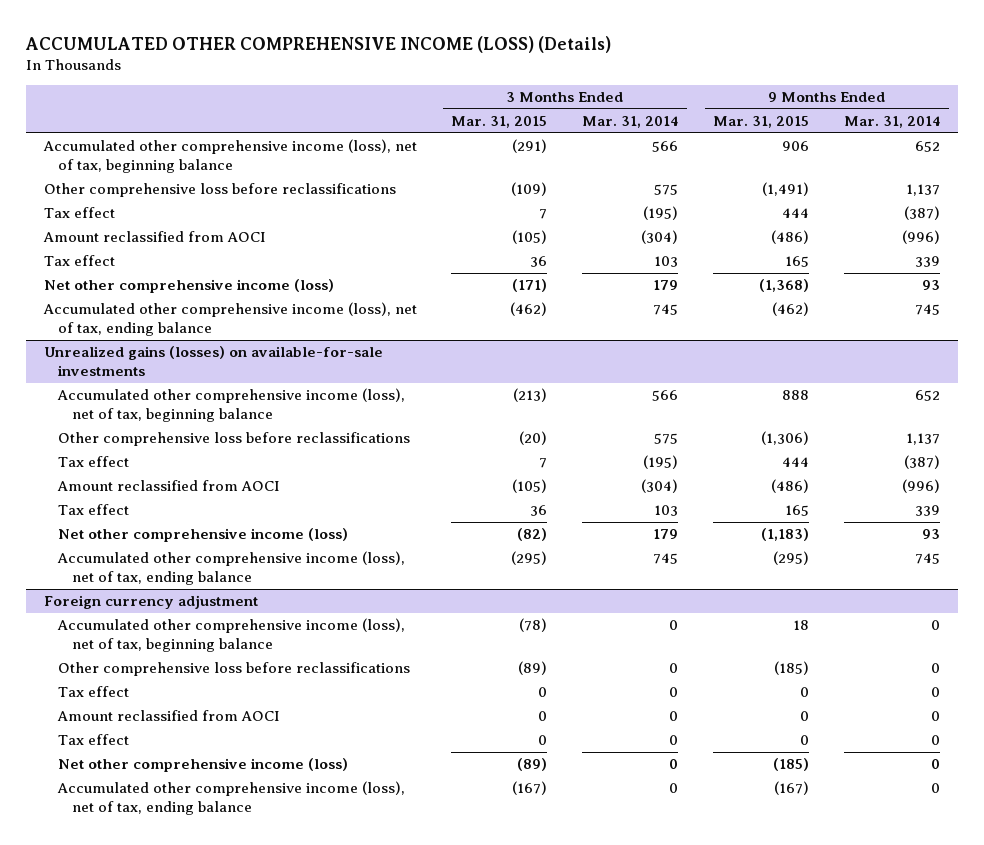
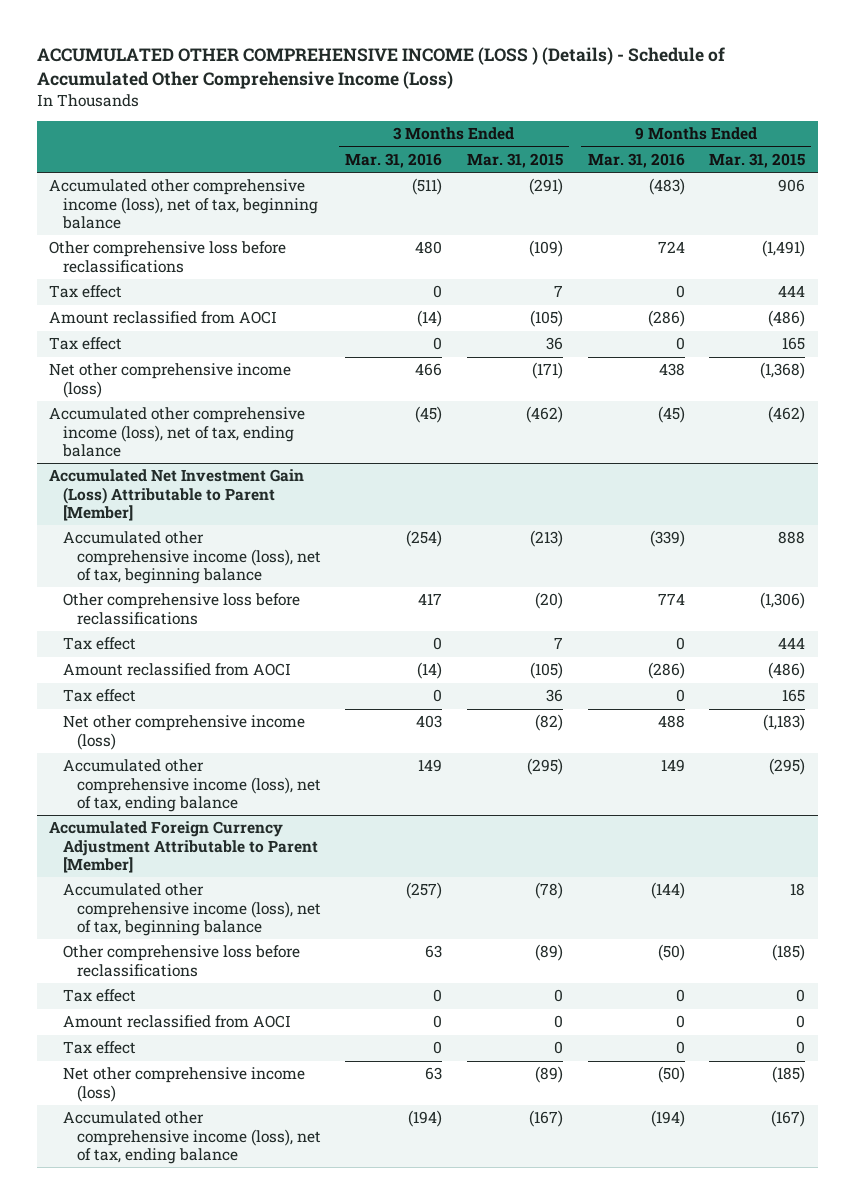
[25,35,612,53] ACCUMULATED OTHER COMPREHENSIVE INCOME (LOSS) (Details) -> [36,46,725,89] ACCUMULATED OTHER COMPREHENSIVE INCOME (LOSS ) (Details) - Schedule of Accumulated Other Comprehensive Income (Loss)
[582,116,679,129] Mar. 31, 2014 -> none
[844,116,941,129] Mar. 31, 2014 -> none
none -> [345,153,443,169] Mar. 31, 2016
none -> [587,153,685,169] Mar. 31, 2016
[43,346,383,377] Unrealized gains (losses) on available-for-sale investments -> [49,469,305,522] Accumulated Net Investment Gain (Loss) Attributable to Parent [Member]
[43,595,258,610] Foreign currency adjustment -> [49,821,318,874] Accumulated Foreign Currency Adjustment Attributable to Parent [Member]

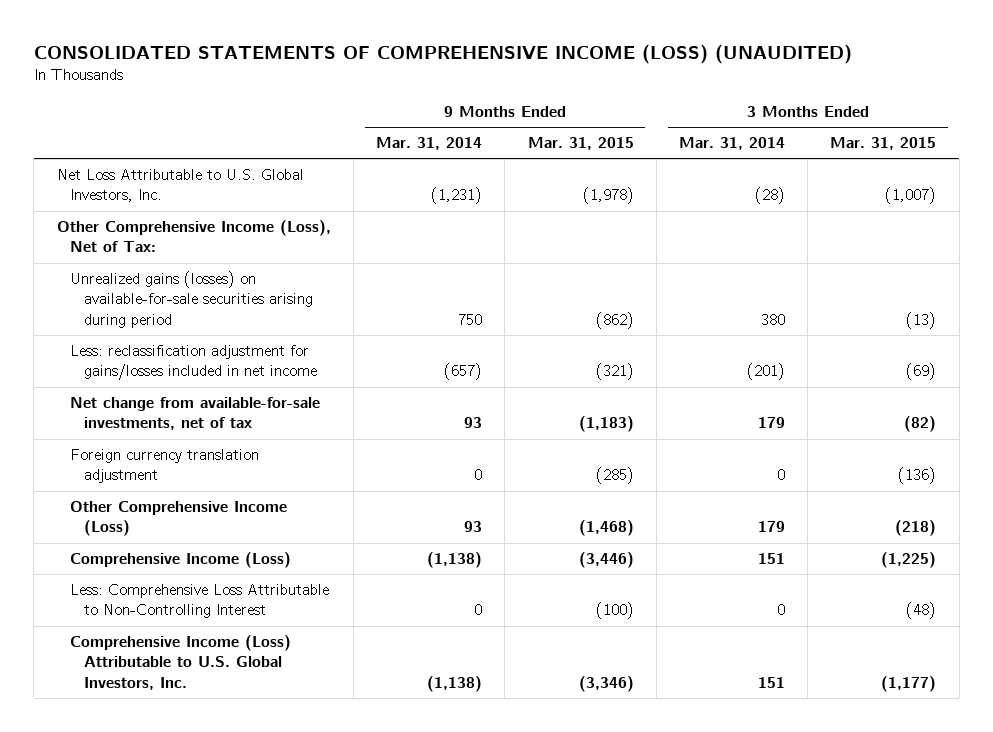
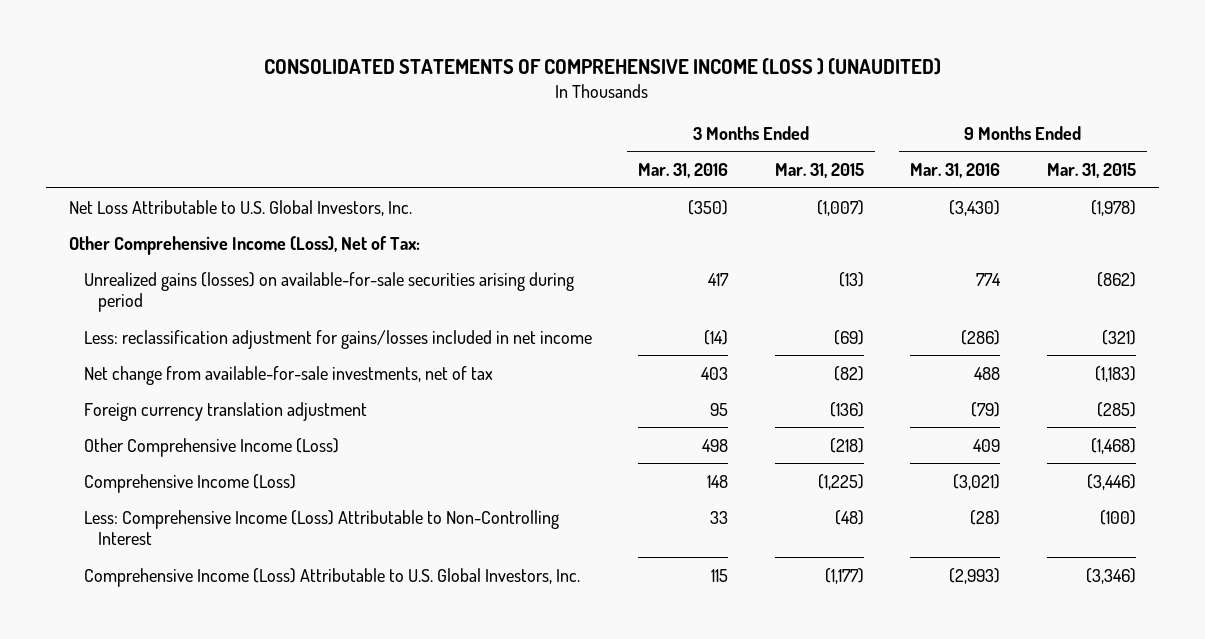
[33,43,852,64] CONSOLIDATED STATEMENTS OF COMPREHENSIVE INCOME (LOSS) (UNAUDITED) -> [264,57,942,75] CONSOLIDATED STATEMENTS OF COMPREHENSIVE INCOME (LOSS ) (UNAUDITED)
[376,137,483,151] Mar. 31, 2014 -> none
[679,137,786,151] Mar. 31, 2014 -> none
none -> [638,163,729,179] Mar. 31, 2016
none -> [910,163,1001,179] Mar. 31, 2016
[70,584,330,619] Less: Comprehensive Loss Attributable to Non-Controlling Interest -> [83,509,559,546] Less: Comprehensive Income (Loss) Attributable to Non-Controlling Interest

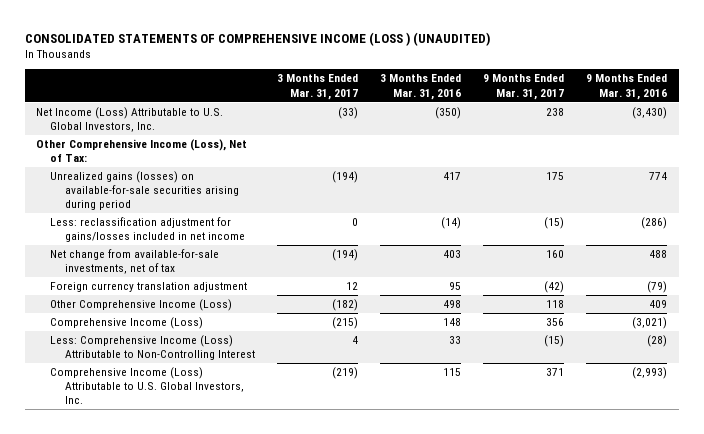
[774,163,864,179] Mar. 31, 2015 -> none
[1046,163,1136,179] Mar. 31, 2015 -> none
none -> [276,74,358,100] 3 Months Ended Mar. 31, 2017
none -> [483,74,565,100] 9 Months Ended Mar. 31, 2017
[69,199,413,216] Net Loss Attributable to U.S. Global Investors, Inc. -> [36,107,224,133] Net Income (Loss) Attributable to U.S. Global Investors, Inc.

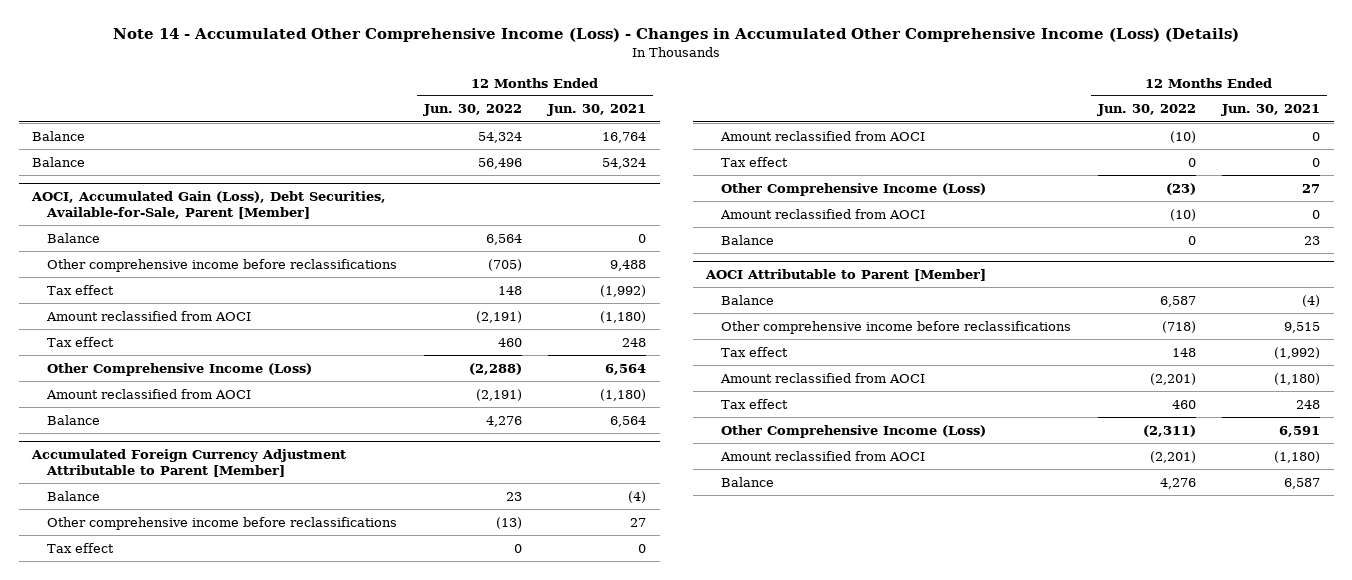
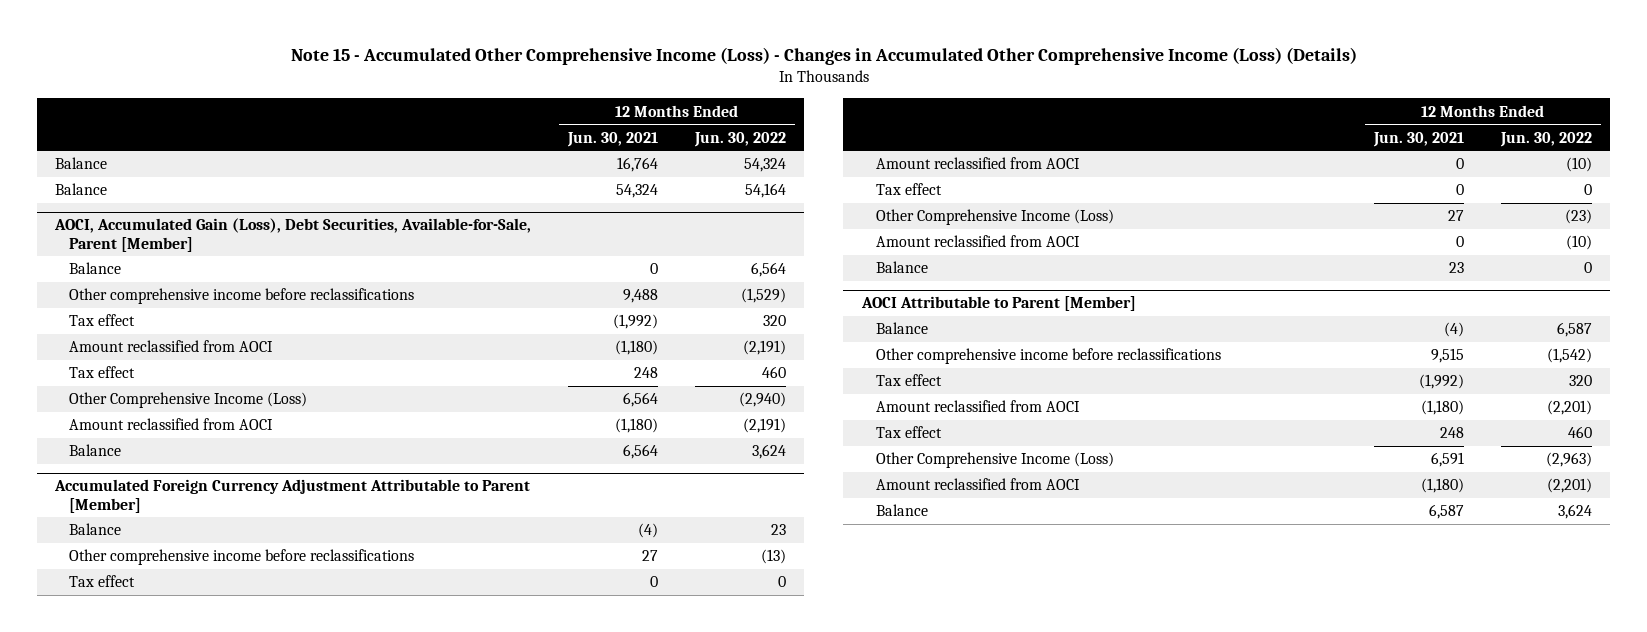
[113,28,1240,43] Note 14 - Accumulated Other Comprehensive Income (Loss) - Changes in Accumulated Other Comprehensive Income (Loss) (Details) -> [290,47,1357,66] Note 15 - Accumulated Other Comprehensive Income (Loss) - Changes in Accumulated Other Comprehensive Income (Loss) (Details)
[477,157,522,169] 56,496 -> [744,183,786,199] 54,164
[487,258,522,271] (705) -> [740,288,786,304] (1,529)
[497,285,522,295] 148 -> [762,315,786,327] 320
[468,362,522,375] (2,288) -> [738,392,786,408] (2,940)
[485,415,522,427] 4,276 -> [751,444,786,460] 3,624
[1161,320,1196,333] (718) -> [1546,348,1592,364] (1,542)
[1171,347,1196,357] 148 -> [1568,375,1592,387] 320
[1142,424,1196,437] (2,311) -> [1545,452,1592,468] (2,963)
[1159,477,1196,489] 4,276 -> [1557,504,1592,520] 3,624

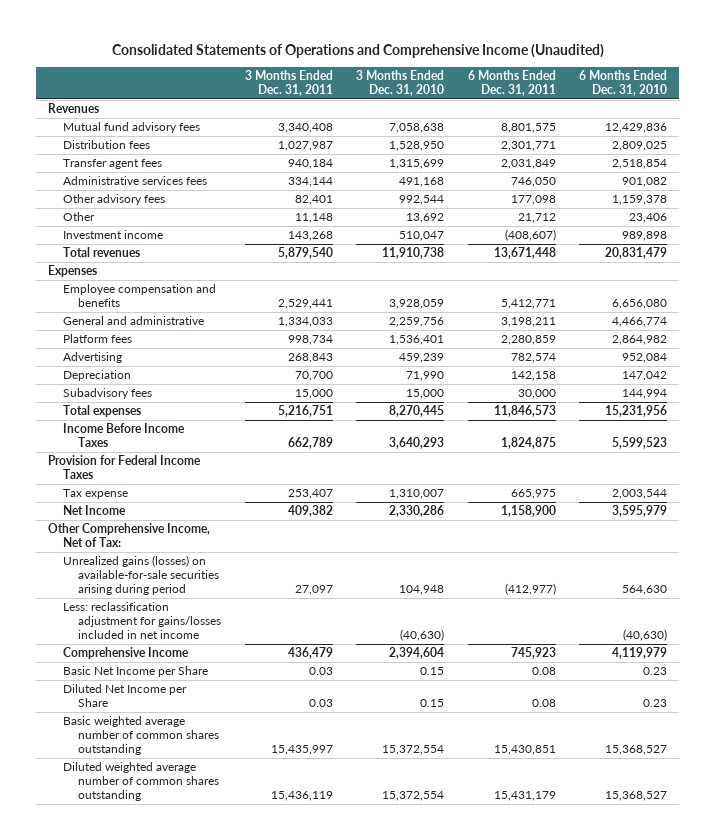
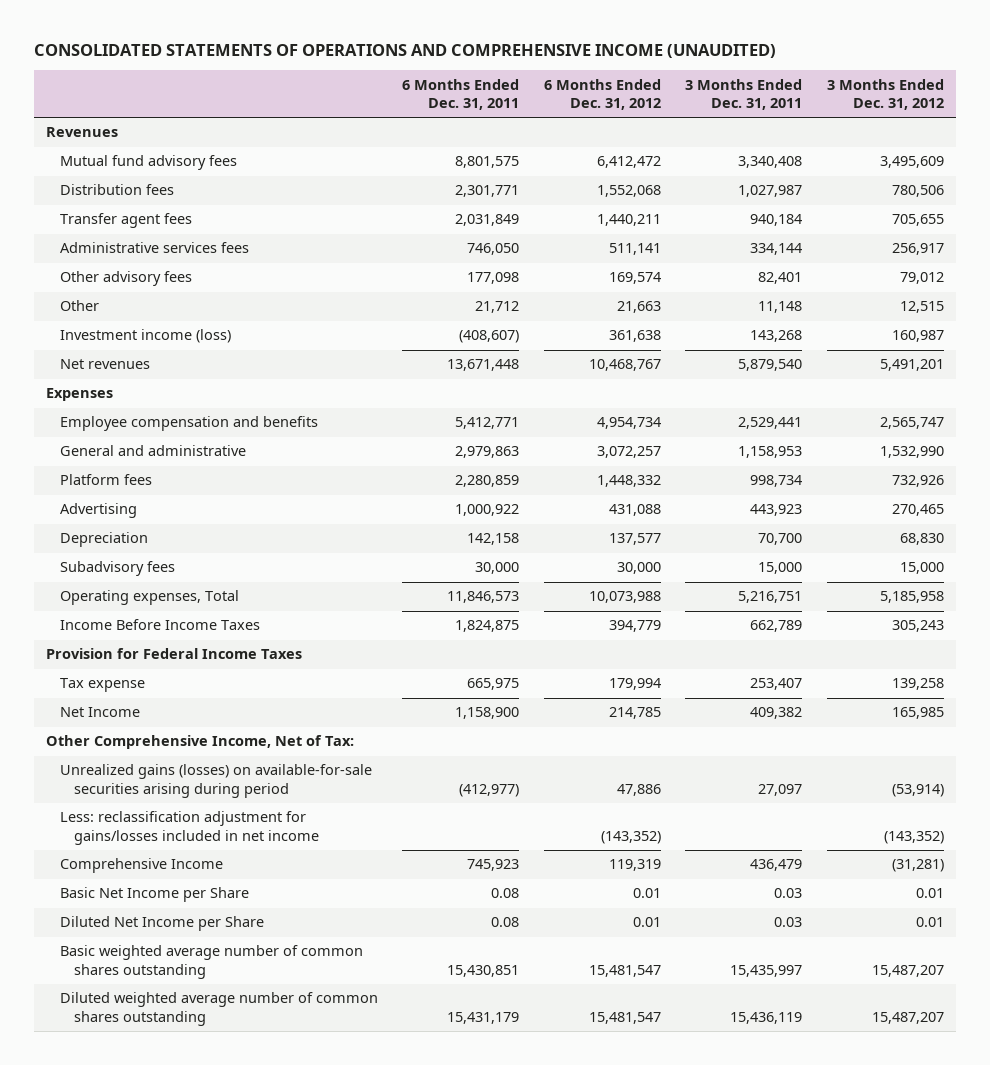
[111,43,604,58] Consolidated Statements of Operations and Comprehensive Income (Unaudited) -> [33,43,776,58] CONSOLIDATED STATEMENTS OF OPERATIONS AND COMPREHENSIVE INCOME (UNAUDITED)
[356,69,445,96] 3 Months Ended Dec. 31, 2010 -> none
[579,69,668,96] 6 Months Ended Dec. 31, 2010 -> none
none -> [543,78,661,111] 6 Months Ended Dec. 31, 2012
none -> [826,78,944,111] 3 Months Ended Dec. 31, 2012
[63,230,164,240] Investment income -> [59,329,231,344] Investment income (loss)
[63,247,141,258] Total revenues -> [59,359,150,370] Net revenues
[277,317,333,328] 1,334,033 -> [738,446,803,459] 1,158,953
[500,317,556,328] 3,198,211 -> [455,446,520,459] 2,979,863
[287,353,333,364] 268,843 -> [750,504,803,517] 443,923
[510,353,556,364] 782,574 -> [455,504,520,517] 1,000,922
[63,405,142,418] Total expenses -> [59,590,239,606] Operating expenses, Total

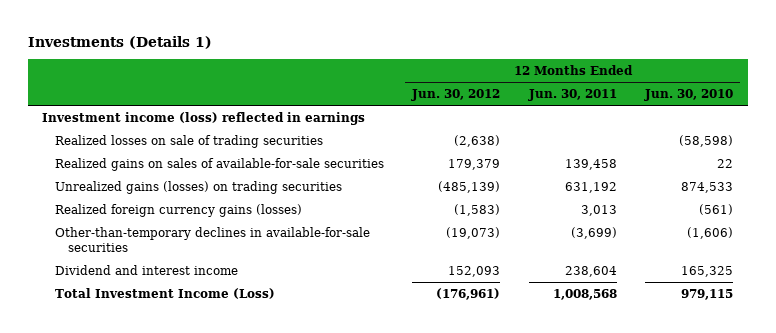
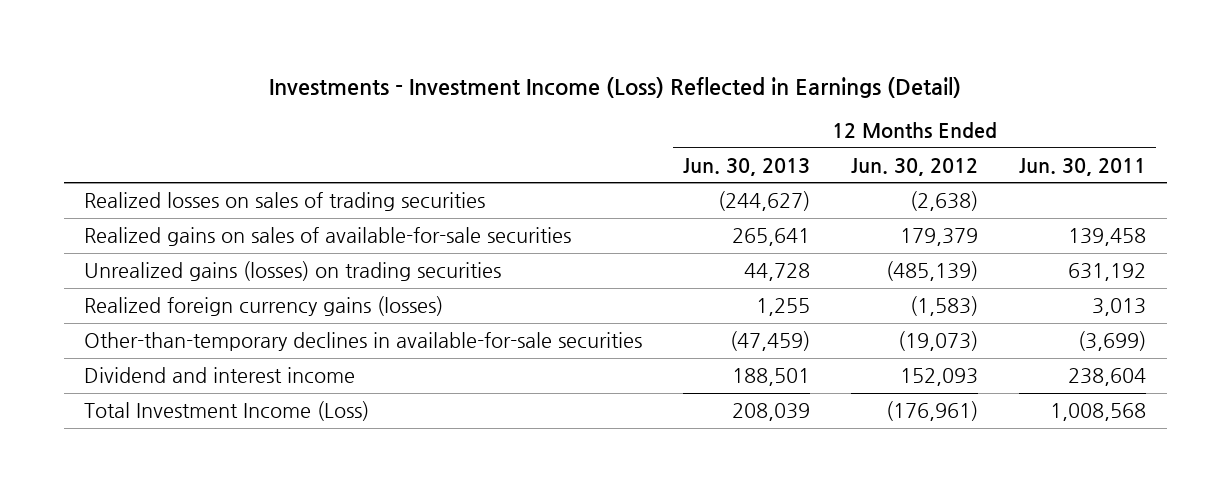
[28,35,213,49] Investments (Details 1) -> [269,76,962,98] Investments - Investment Income (Loss) Reflected in Earnings (Detail)
[644,89,734,102] Jun. 30, 2010 -> none
none -> [683,157,811,176] Jun. 30, 2013
[42,111,366,125] Investment income (loss) reflected in earnings -> none
[55,134,324,148] Realized losses on sale of trading securities -> [84,192,486,212] Realized losses on sales of trading securities

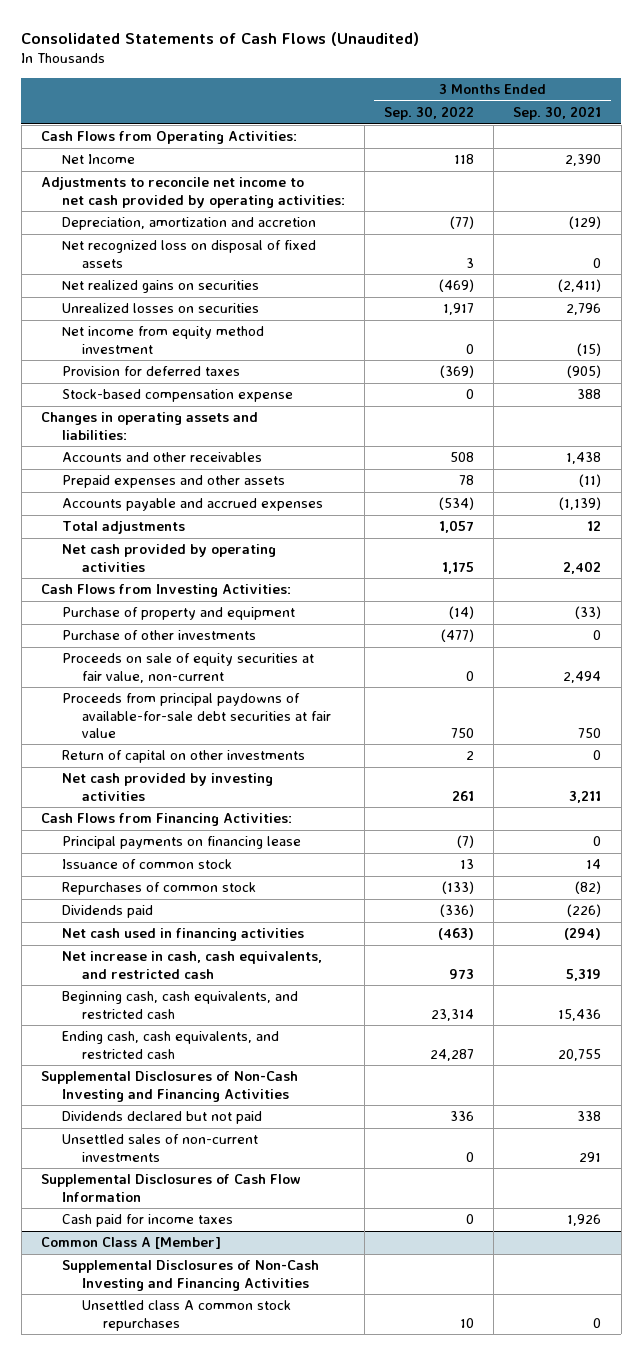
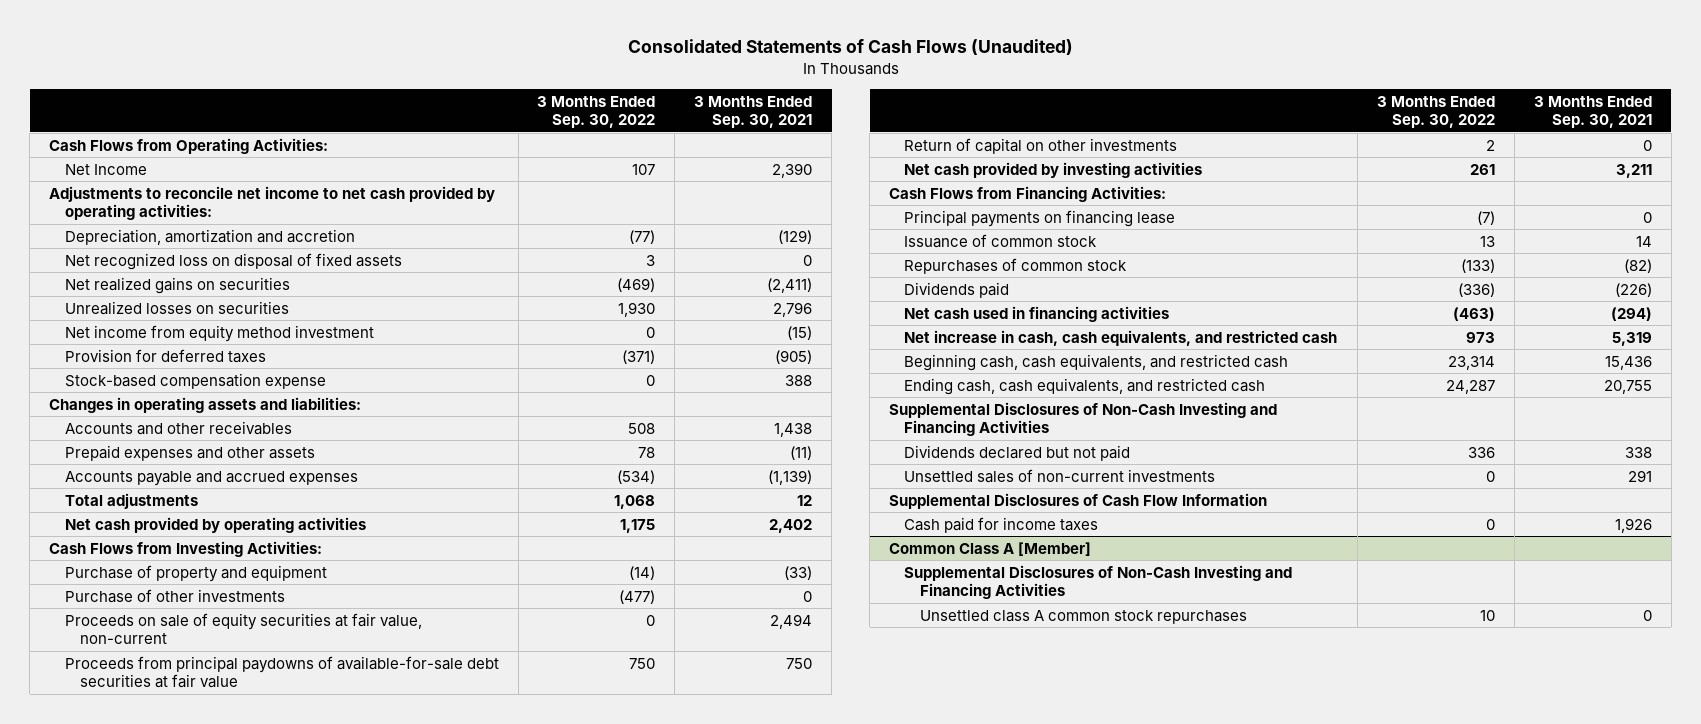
[454,154,475,165] 118 -> [632,163,656,175] 107
[443,303,475,316] 1,917 -> [618,301,656,317] 1,930
[440,365,475,379] (369) -> [622,349,656,364] (371)
[439,520,475,534] 1,057 -> [614,494,656,509] 1,068

